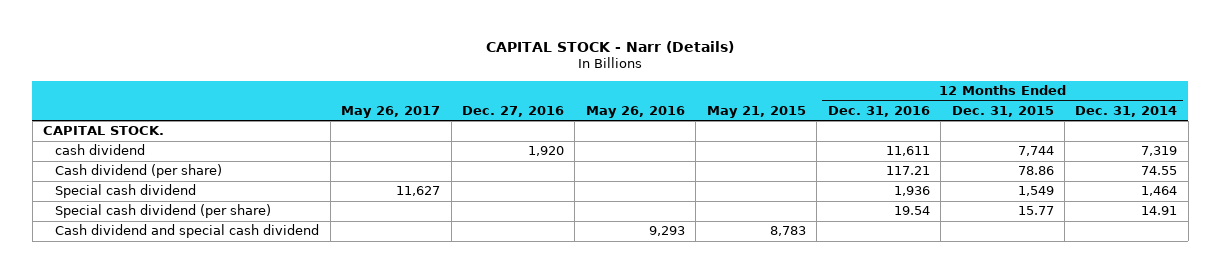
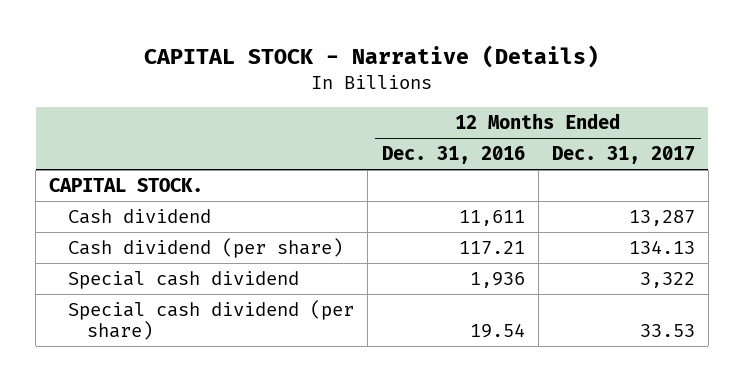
[486,40,735,53] CAPITAL STOCK - Narr (Details) -> [144,45,600,69] CAPITAL STOCK - Narrative (Details)
[341,105,441,118] May 26, 2017 -> none
[461,105,564,117] Dec. 27, 2016 -> none
[585,105,685,118] May 26, 2016 -> none
[706,105,806,118] May 21, 2015 -> none
[951,105,1054,117] Dec. 31, 2015 -> none
[1075,105,1178,117] Dec. 31, 2014 -> none
none -> [551,146,695,165] Dec. 31, 2017
[55,144,146,156] cash dividend -> [68,208,212,224] Cash dividend
[55,224,320,239] Cash dividend and special cash dividend -> none

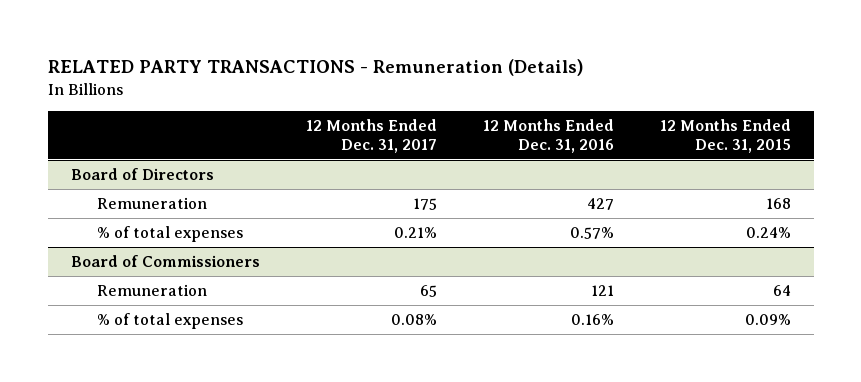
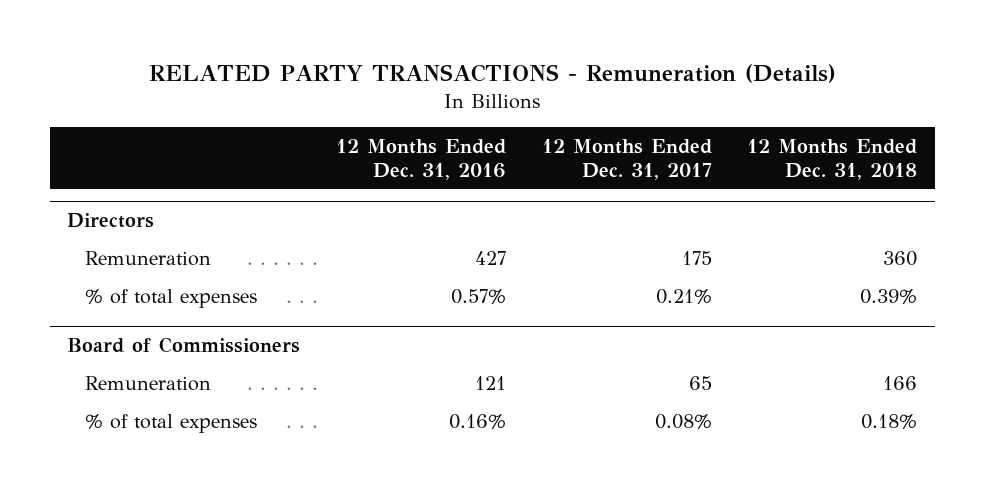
[659,119,791,154] 12 Months Ended Dec. 31, 2015 -> none
none -> [747,139,918,180] 12 Months Ended Dec. 31, 2018
[70,168,214,181] Board of Directors -> [67,213,155,229] Directors

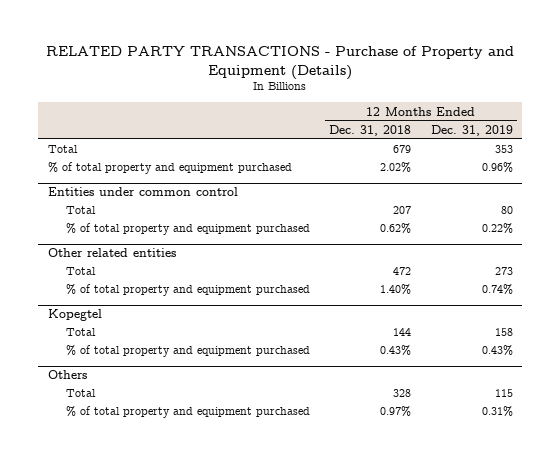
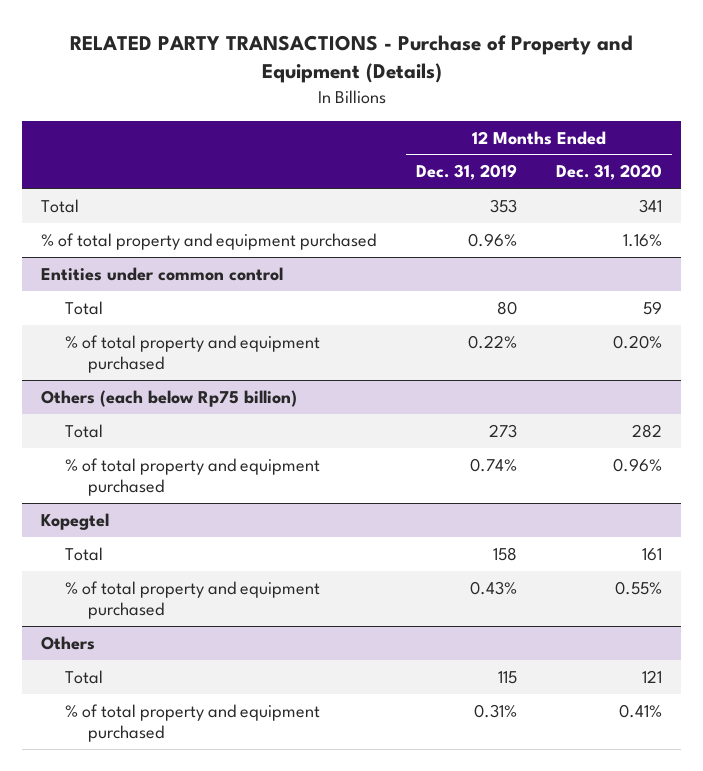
[329,124,412,136] Dec. 31, 2018 -> none
none -> [555,164,662,181] Dec. 31, 2020
[47,248,176,258] Other related entities -> [41,389,298,407] Others (each below Rp75 billion)

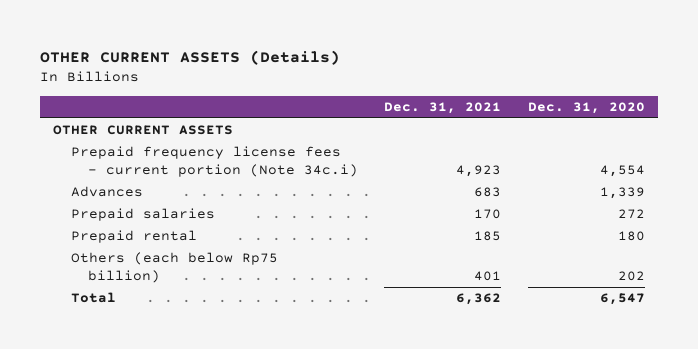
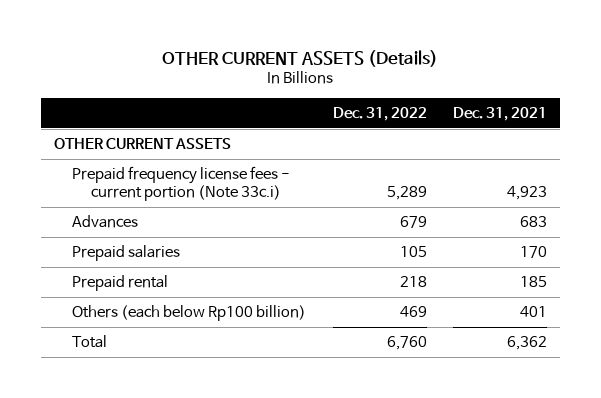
[527,101,645,114] Dec. 31, 2020 -> none
none -> [332,107,427,122] Dec. 31, 2022
[70,146,359,178] Prepaid frequency license fees - current portion (Note 34c.i) -> [72,166,291,202] Prepaid frequency license fees - current portion (Note 33c.i)
[70,252,278,284] Others (each below Rp75 billion) -> [72,305,307,322] Others (each below Rp100 billion)

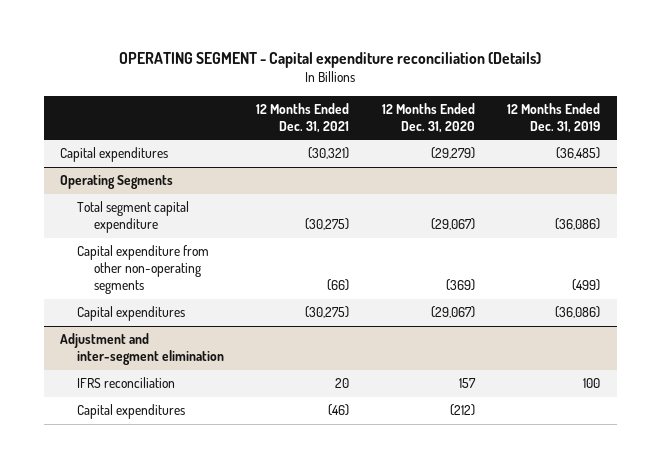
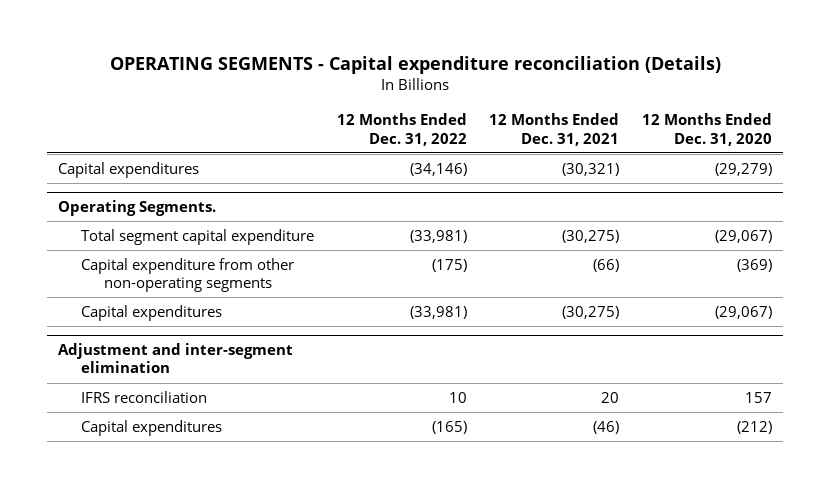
[119,52,542,69] OPERATING SEGMENT - Capital expenditure reconciliation (Details) -> [109,56,721,75] OPERATING SEGMENTS - Capital expenditure reconciliation (Details)
[507,102,601,133] 12 Months Ended Dec. 31, 2019 -> none
none -> [336,113,467,146] 12 Months Ended Dec. 31, 2022
[59,175,173,190] Operating Segments -> [58,200,217,217] Operating Segments.

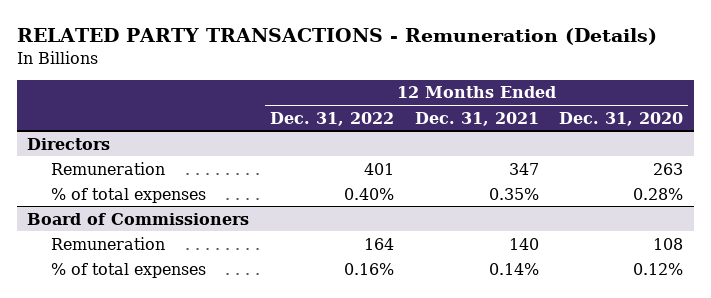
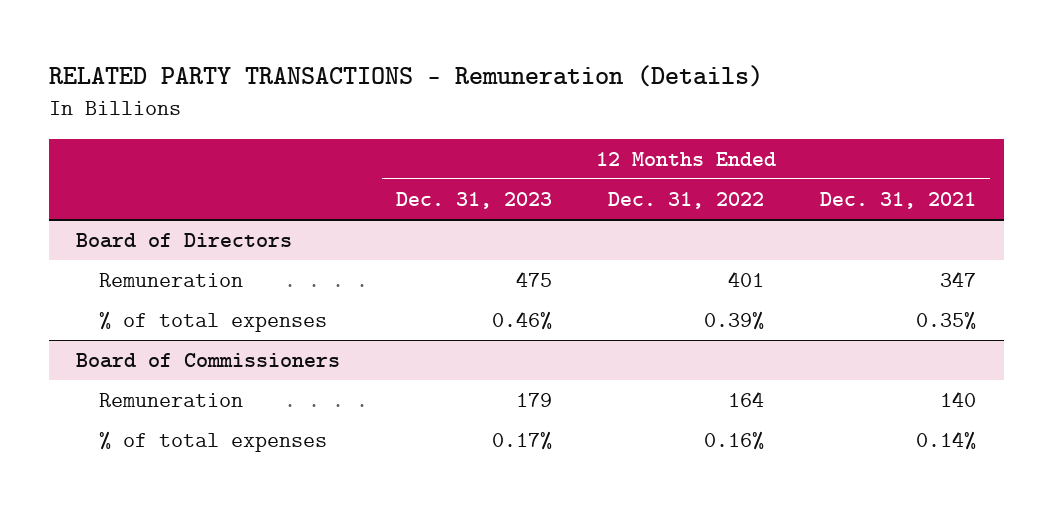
[559,111,684,126] Dec. 31, 2020 -> none
none -> [396,191,553,209] Dec. 31, 2023
[27,137,111,150] Directors -> [76,233,293,249] Board of Directors
[344,187,395,200] 0.40% -> [704,311,765,331] 0.39%

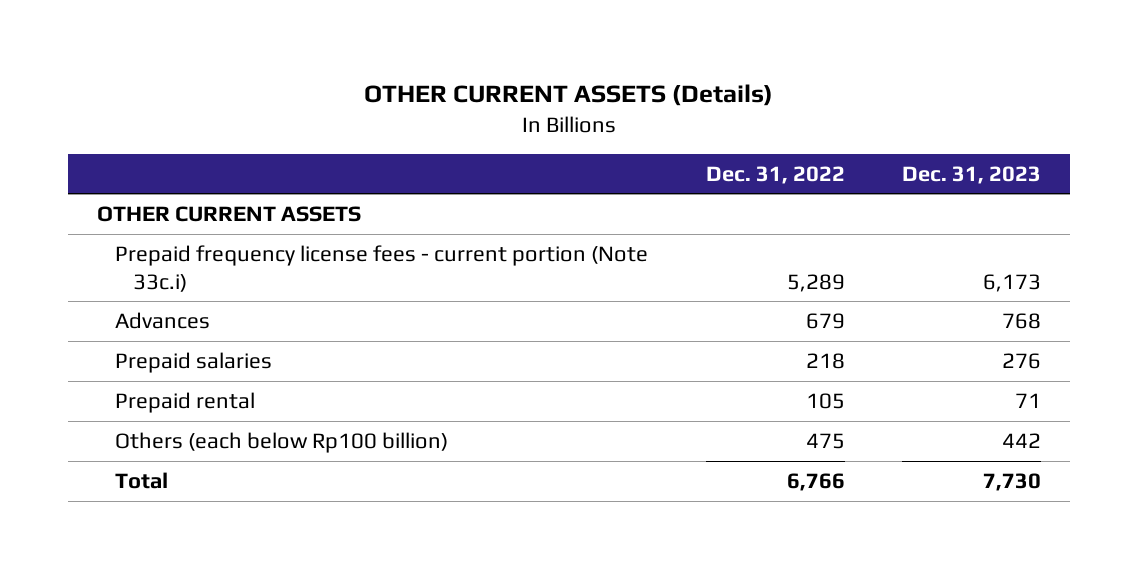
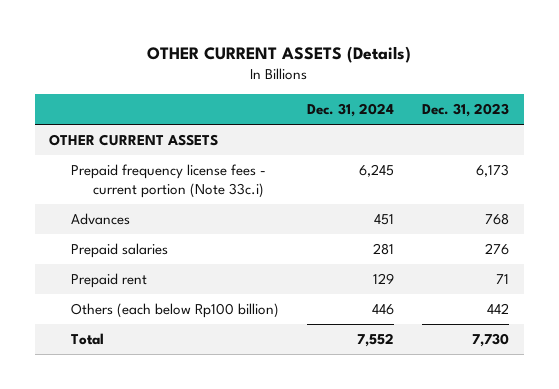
[705,165,845,184] Dec. 31, 2022 -> none
none -> [307,103,395,118] Dec. 31, 2024
[115,391,256,413] Prepaid rental -> [70,273,147,289] Prepaid rent

